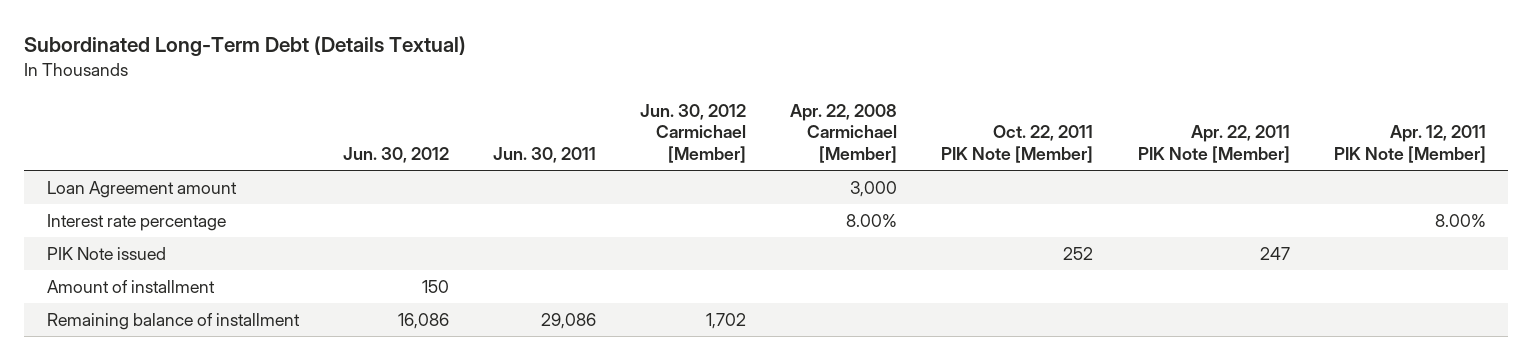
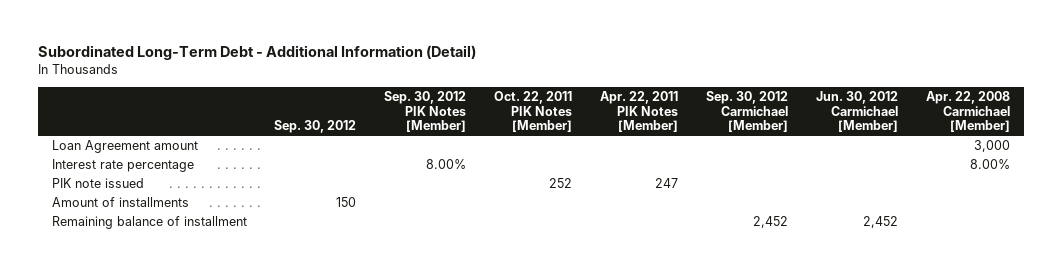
[24,35,467,56] Subordinated Long-Term Debt (Details Textual) -> [37,45,476,61] Subordinated Long-Term Debt - Additional Information (Detail)
[342,147,449,164] Jun. 30, 2012 -> none
[492,147,596,164] Jun. 30, 2011 -> none
[941,125,1094,164] Oct. 22, 2011 PIK Note [Member] -> none
[1137,125,1290,164] Apr. 22, 2011 PIK Note [Member] -> none
[1333,125,1486,164] Apr. 12, 2011 PIK Note [Member] -> none
none -> [274,120,357,134] Sep. 30, 2012
none -> [384,91,467,133] Sep. 30, 2012 PIK Notes [Member]
none -> [494,91,573,133] Oct. 22, 2011 PIK Notes [Member]
none -> [600,91,679,133] Apr. 22, 2011 PIK Notes [Member]
none -> [706,91,789,133] Sep. 30, 2012 Carmichael [Member]
[46,247,166,261] PIK Note issued -> [51,178,144,189] PIK note issued
[46,280,215,294] Amount of installment -> [51,197,189,208] Amount of installments
[706,313,747,330] 1,702 -> [862,216,898,229] 2,452

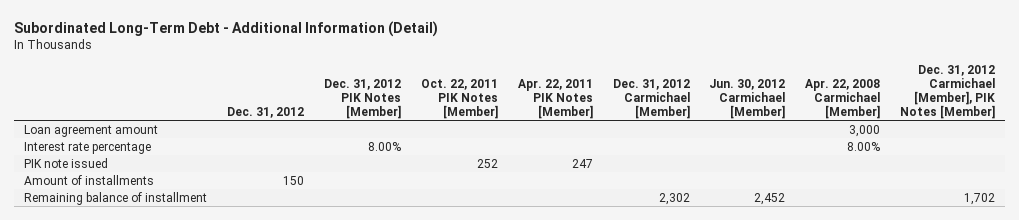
[274,120,357,134] Sep. 30, 2012 -> none
[384,91,467,133] Sep. 30, 2012 PIK Notes [Member] -> none
[706,91,789,133] Sep. 30, 2012 Carmichael [Member] -> none
none -> [226,106,304,118] Dec. 31, 2012
none -> [323,78,401,119] Dec. 31, 2012 PIK Notes [Member]
none -> [612,78,690,119] Dec. 31, 2012 Carmichael [Member]
none -> [900,64,996,119] Dec. 31, 2012 Carmichael [Member], PIK Notes [Member]
[51,140,198,154] Loan Agreement amount -> [23,124,158,137] Loan agreement amount

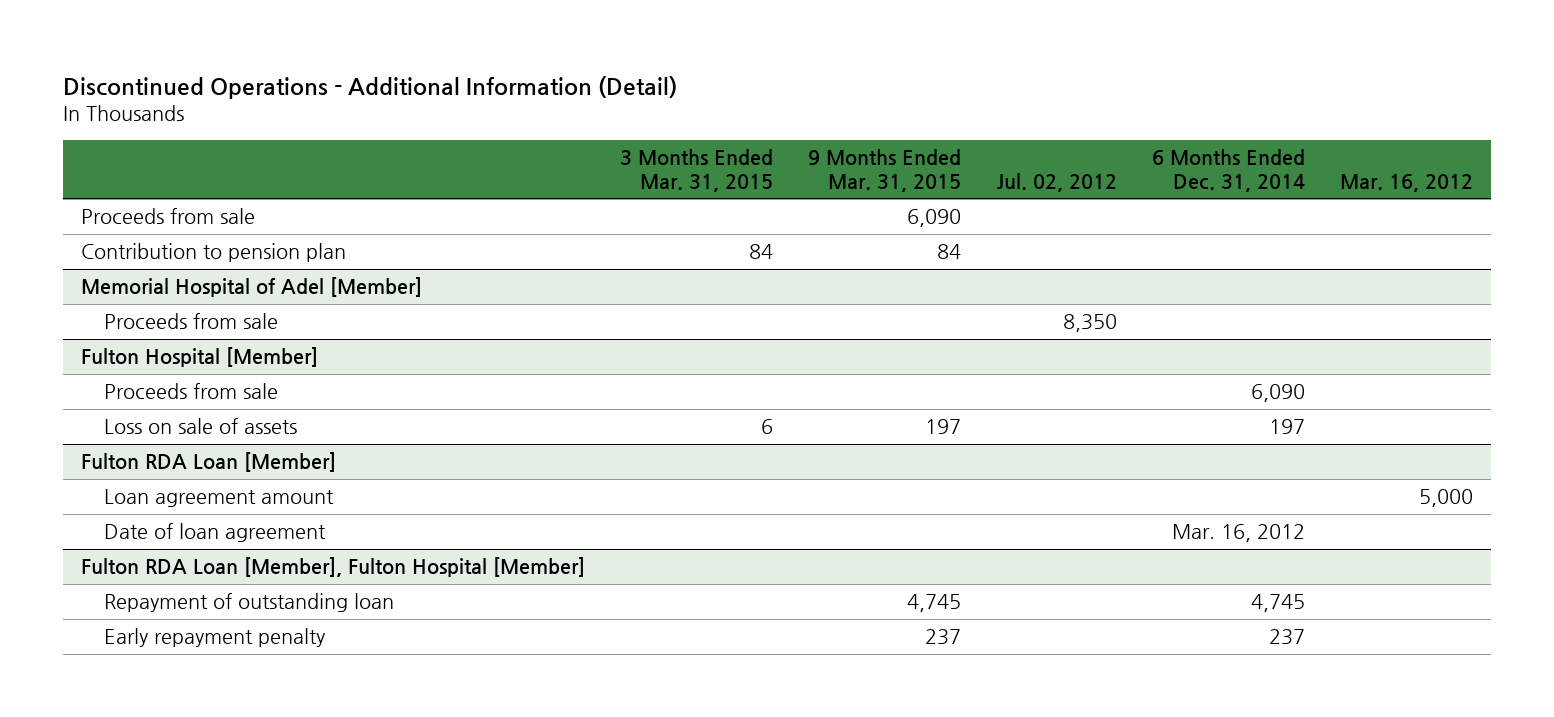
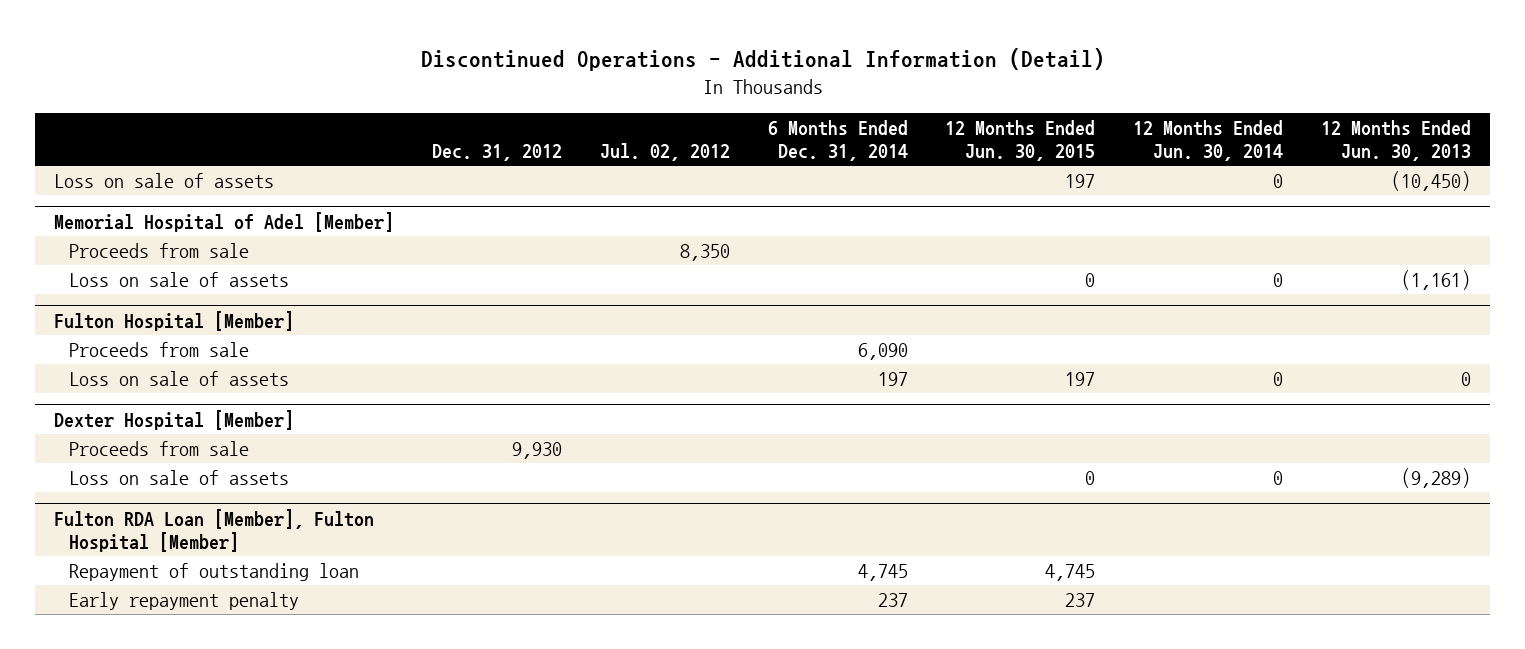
[619,149,773,192] 3 Months Ended Mar. 31, 2015 -> none
[808,149,962,192] 9 Months Ended Mar. 31, 2015 -> none
[1340,173,1474,192] Mar. 16, 2012 -> none
none -> [431,144,562,162] Dec. 31, 2012
none -> [945,119,1096,162] 12 Months Ended Jun. 30, 2015
none -> [1133,119,1284,162] 12 Months Ended Jun. 30, 2014
none -> [1321,119,1472,162] 12 Months Ended Jun. 30, 2013
[80,208,255,225] Proceeds from sale -> none
[80,243,346,263] Contribution to pension plan -> none
none -> [53,173,274,189] Loss on sale of assets
none -> [69,272,290,288] Loss on sale of assets
[80,452,336,473] Fulton RDA Loan [Member] -> none
[103,489,334,508] Loan agreement amount -> none
[103,523,326,543] Date of loan agreement -> none
none -> [53,409,294,430] Dexter Hospital [Member]
none -> [69,441,250,457] Proceeds from sale
none -> [69,470,290,486] Loss on sale of assets

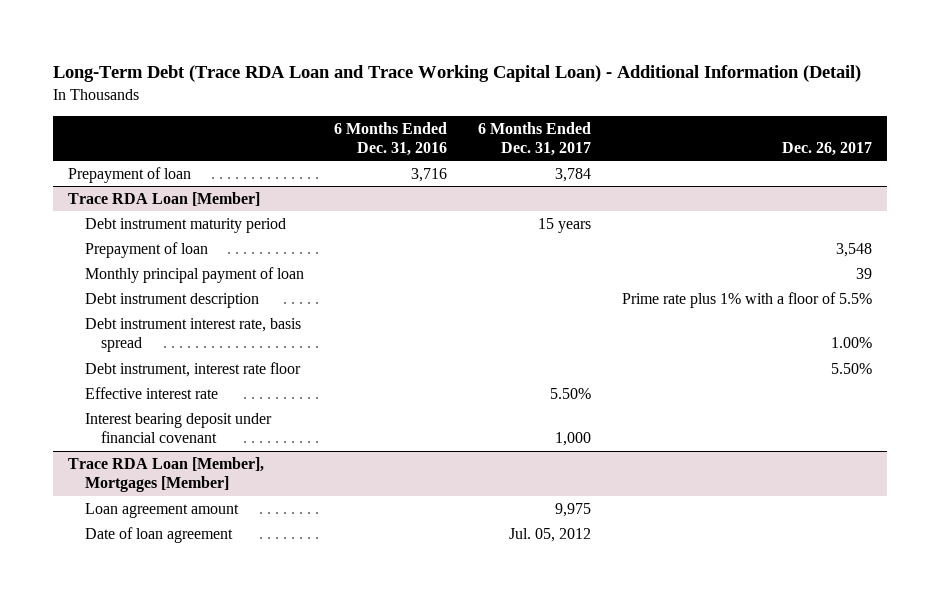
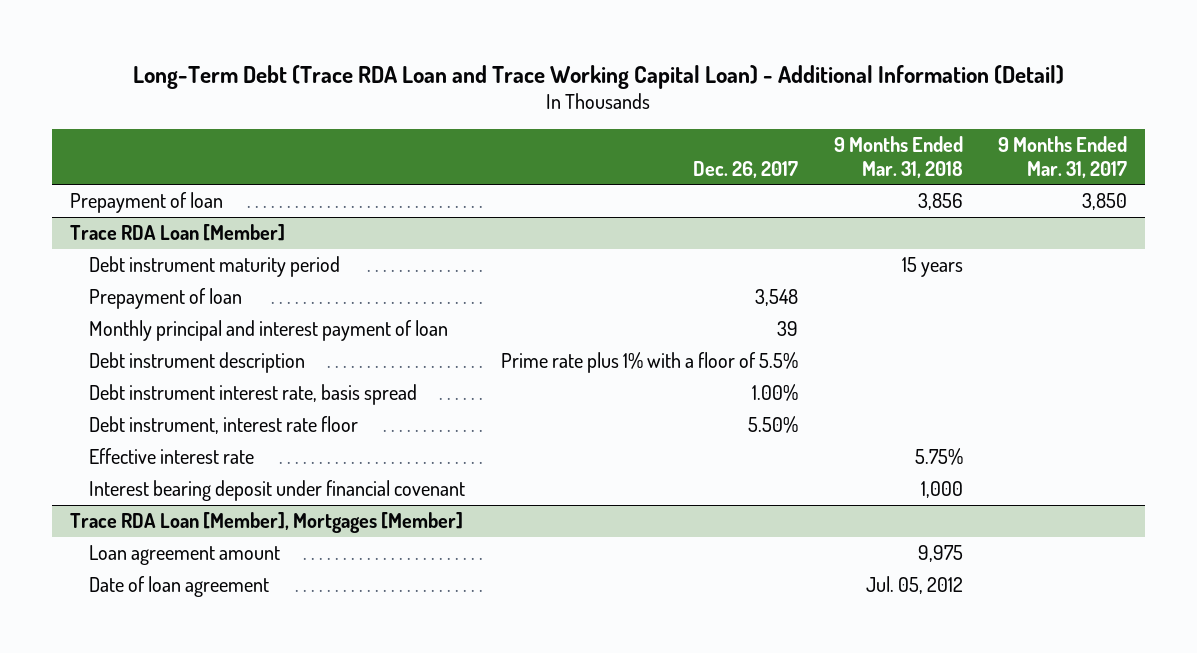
[334,121,448,157] 6 Months Ended Dec. 31, 2016 -> none
[477,121,591,157] 6 Months Ended Dec. 31, 2017 -> none
none -> [833,136,963,178] 9 Months Ended Mar. 31, 2018
none -> [998,136,1128,178] 9 Months Ended Mar. 31, 2017
[84,266,304,283] Monthly principal payment of loan -> [89,320,449,342] Monthly principal and interest payment of loan

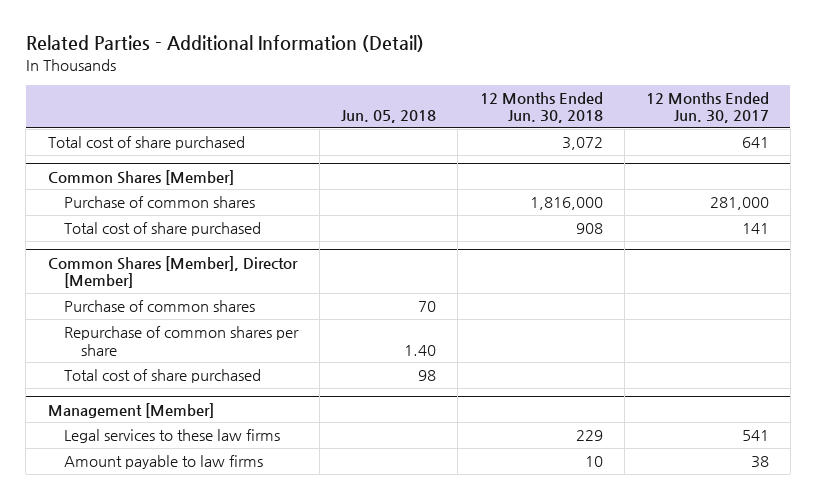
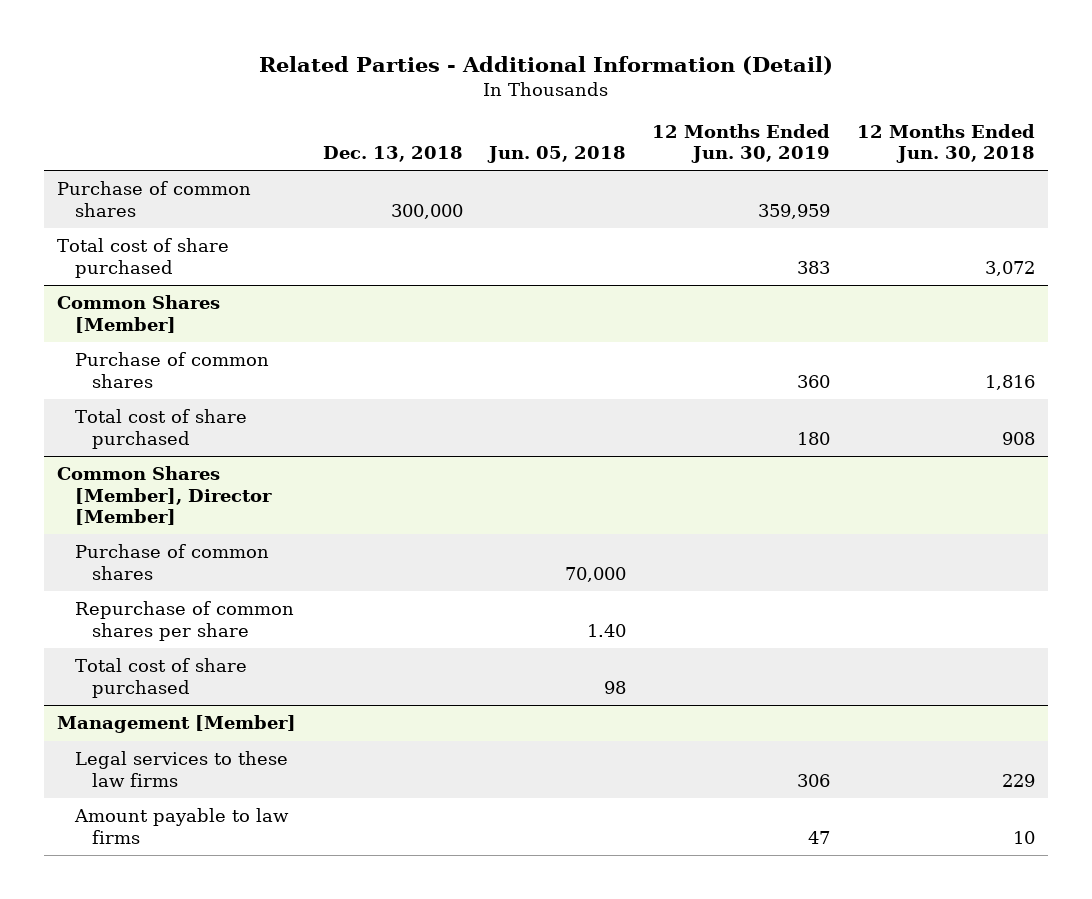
[645,91,769,124] 12 Months Ended Jun. 30, 2017 -> none
none -> [322,146,463,163] Dec. 13, 2018
none -> [652,123,831,164] 12 Months Ended Jun. 30, 2019
none -> [57,181,252,217] Purchase of common shares
[529,197,603,211] 1,816,000 -> [984,374,1035,390] 1,816
[418,301,437,313] 70 -> [564,566,626,582] 70,000

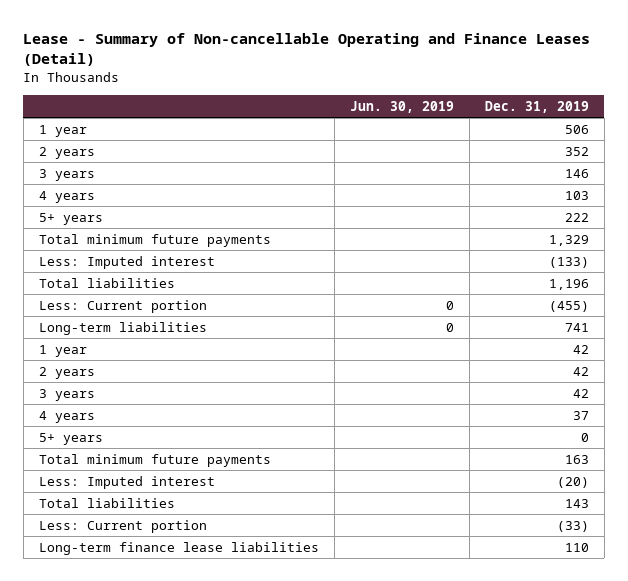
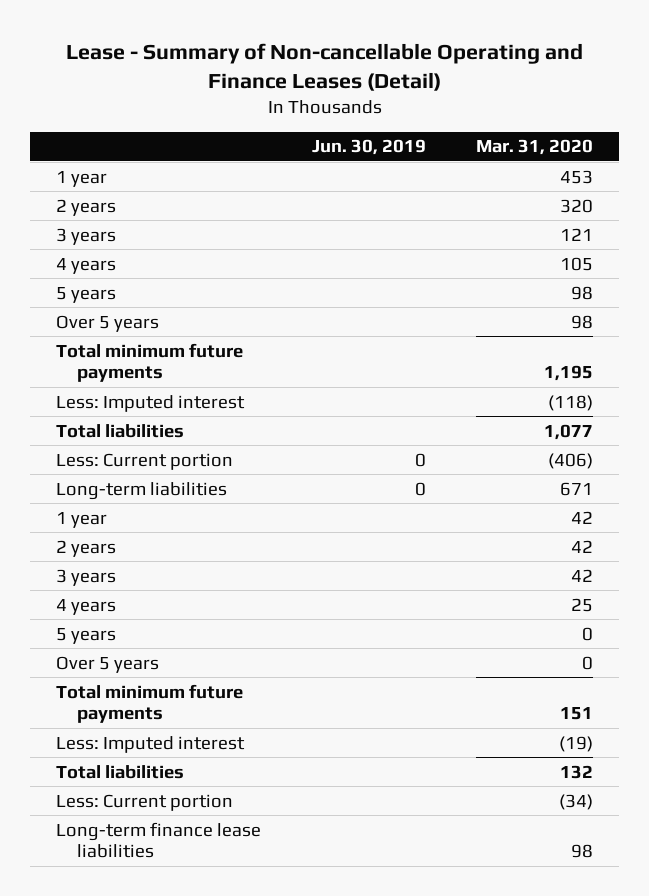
[484,100,589,113] Dec. 31, 2019 -> none
none -> [476,139,594,156] Mar. 31, 2020
[38,212,103,225] 5+ years -> [55,286,116,303] 5 years
none -> [55,314,159,332] Over 5 years
[38,432,103,445] 5+ years -> [55,627,116,644] 5 years
none -> [55,655,159,673] Over 5 years

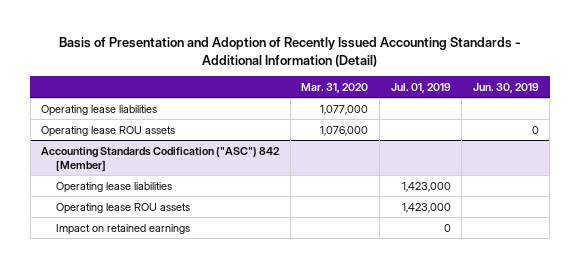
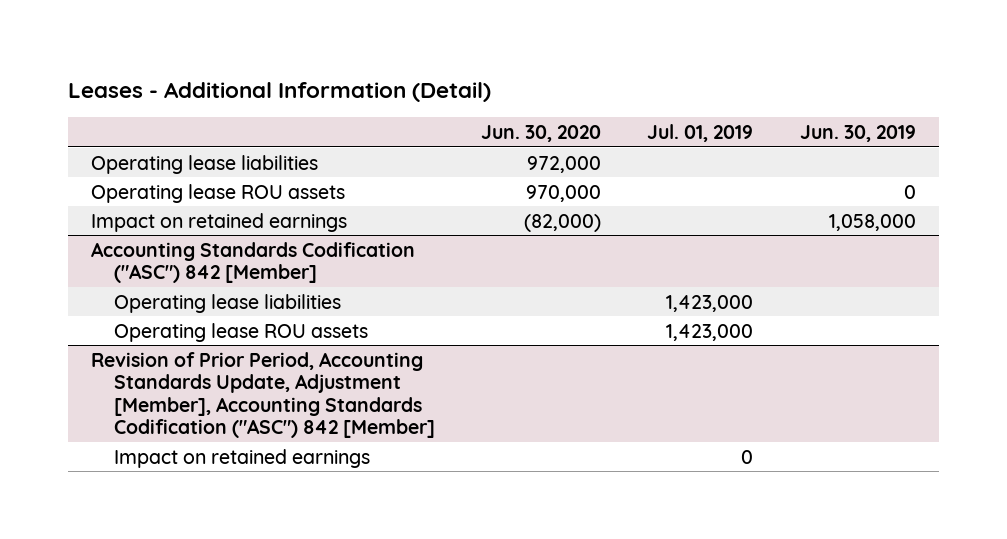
[59,37,522,67] Basis of Presentation and Adoption of Recently Issued Accounting Standards - Additional Information (Detail) -> [67,81,491,102] Leases - Additional Information (Detail)
[301,82,369,93] Mar. 31, 2020 -> none
none -> [480,124,601,142] Jun. 30, 2020
none -> [90,212,347,232] Impact on retained earnings
[56,223,191,235] Impact on retained earnings -> none
none -> [90,351,435,439] Revision of Prior Period, Accounting Standards Update, Adjustment [Member], Accounting Standards Codification ("ASC") 842 [Member]
none -> [113,448,370,468] Impact on retained earnings

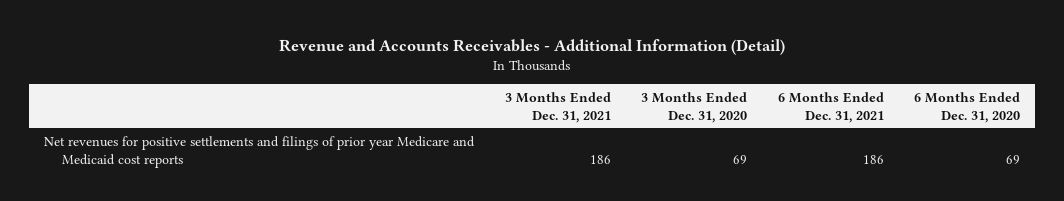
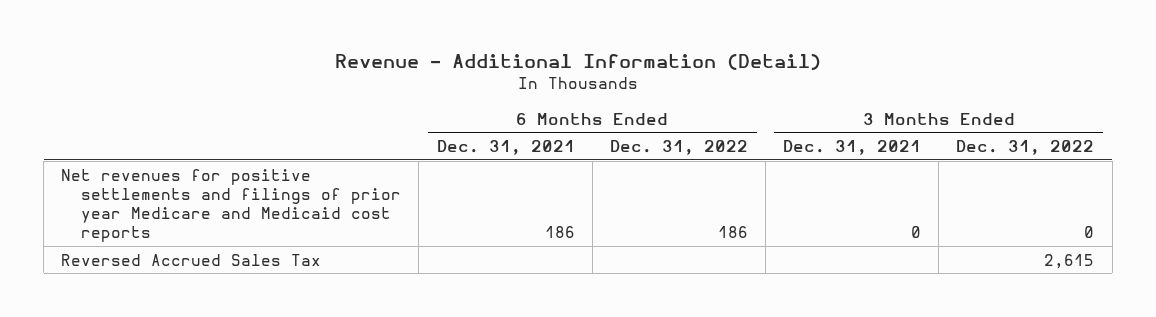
[279,39,786,56] Revenue and Accounts Receivables - Additional Information (Detail) -> [334,54,821,71] Revenue - Additional Information (Detail)
[641,91,748,123] 3 Months Ended Dec. 31, 2020 -> none
[914,91,1021,123] 6 Months Ended Dec. 31, 2020 -> none
none -> [609,139,748,155] Dec. 31, 2022
none -> [956,139,1095,155] Dec. 31, 2022
[589,155,611,165] 186 -> [911,226,922,239] 0
none -> [61,253,322,266] Reversed Accrued Sales Tax

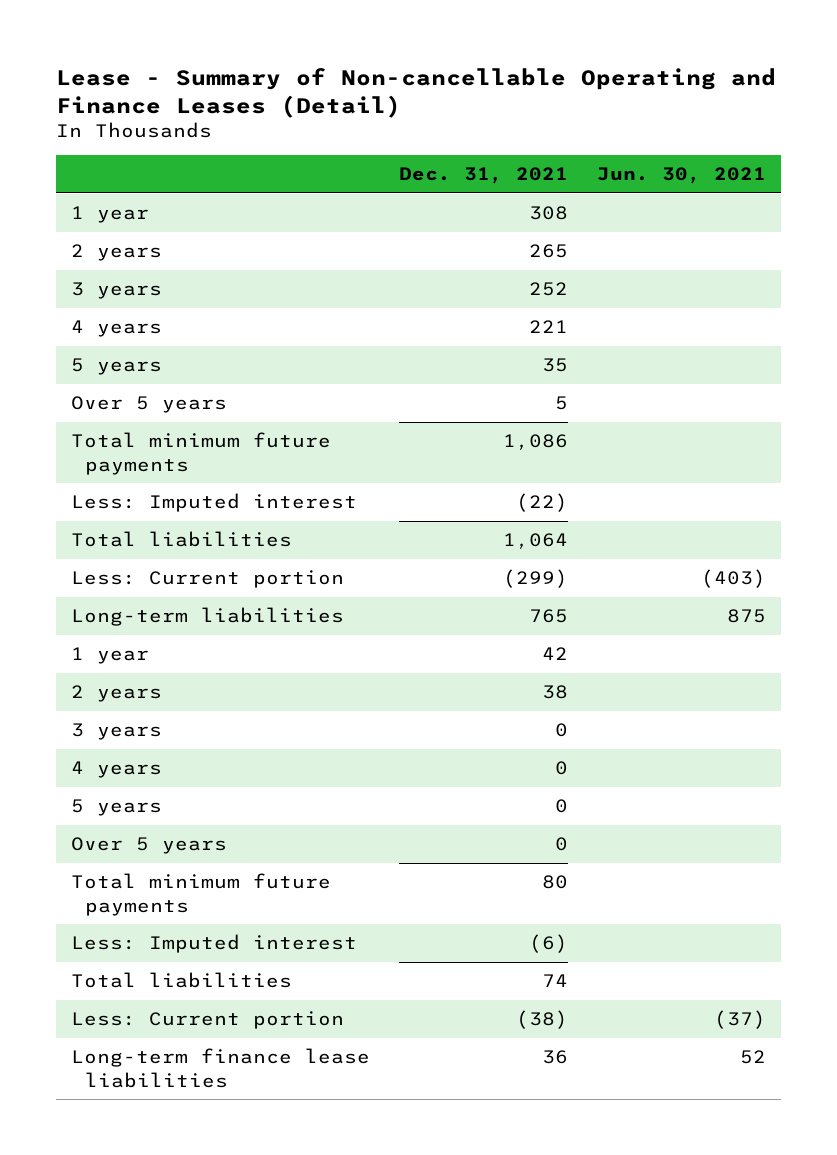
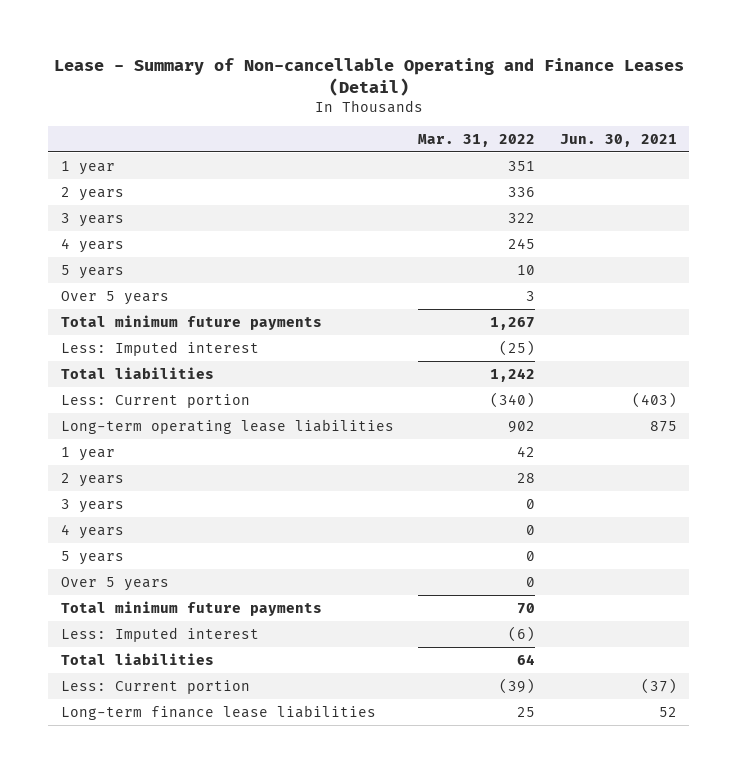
[399,167,569,185] Dec. 31, 2021 -> none
none -> [418,133,536,147] Mar. 31, 2022
[70,607,344,627] Long-term liabilities -> [60,418,394,434] Long-term operating lease liabilities

